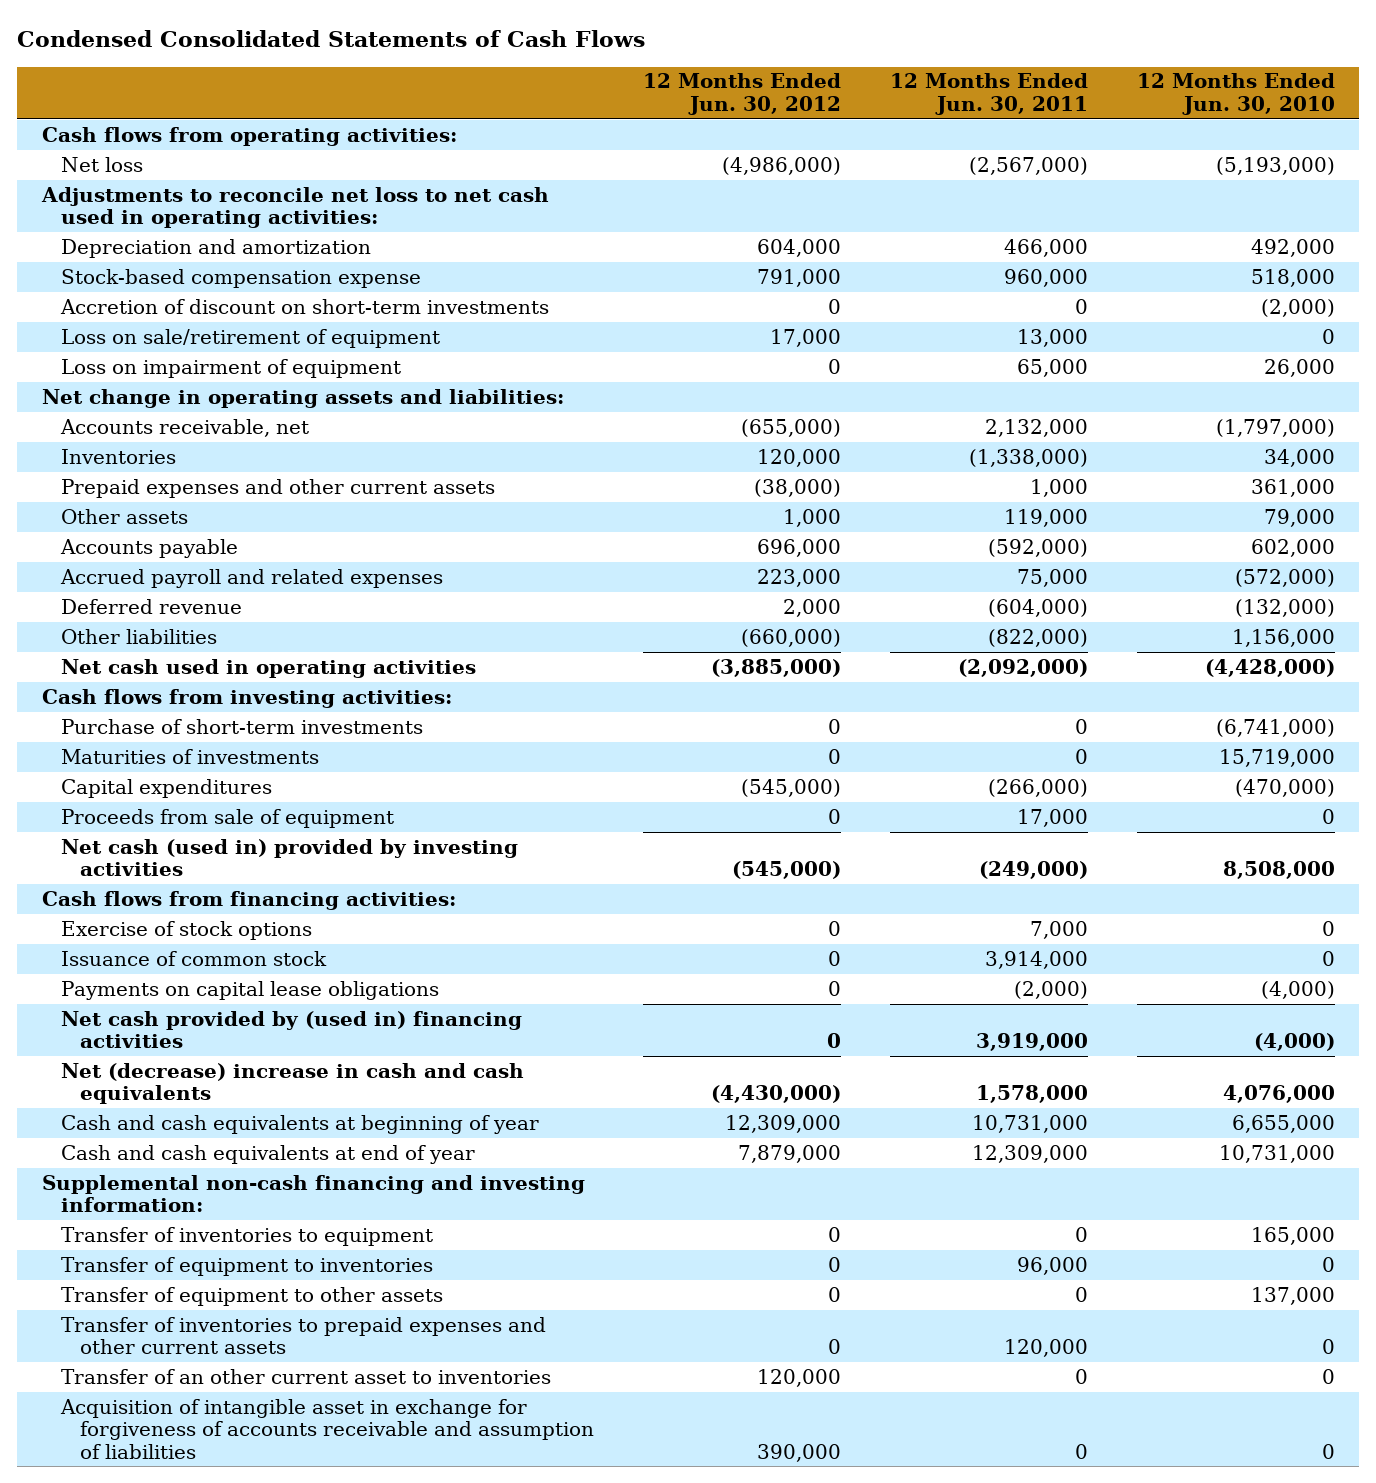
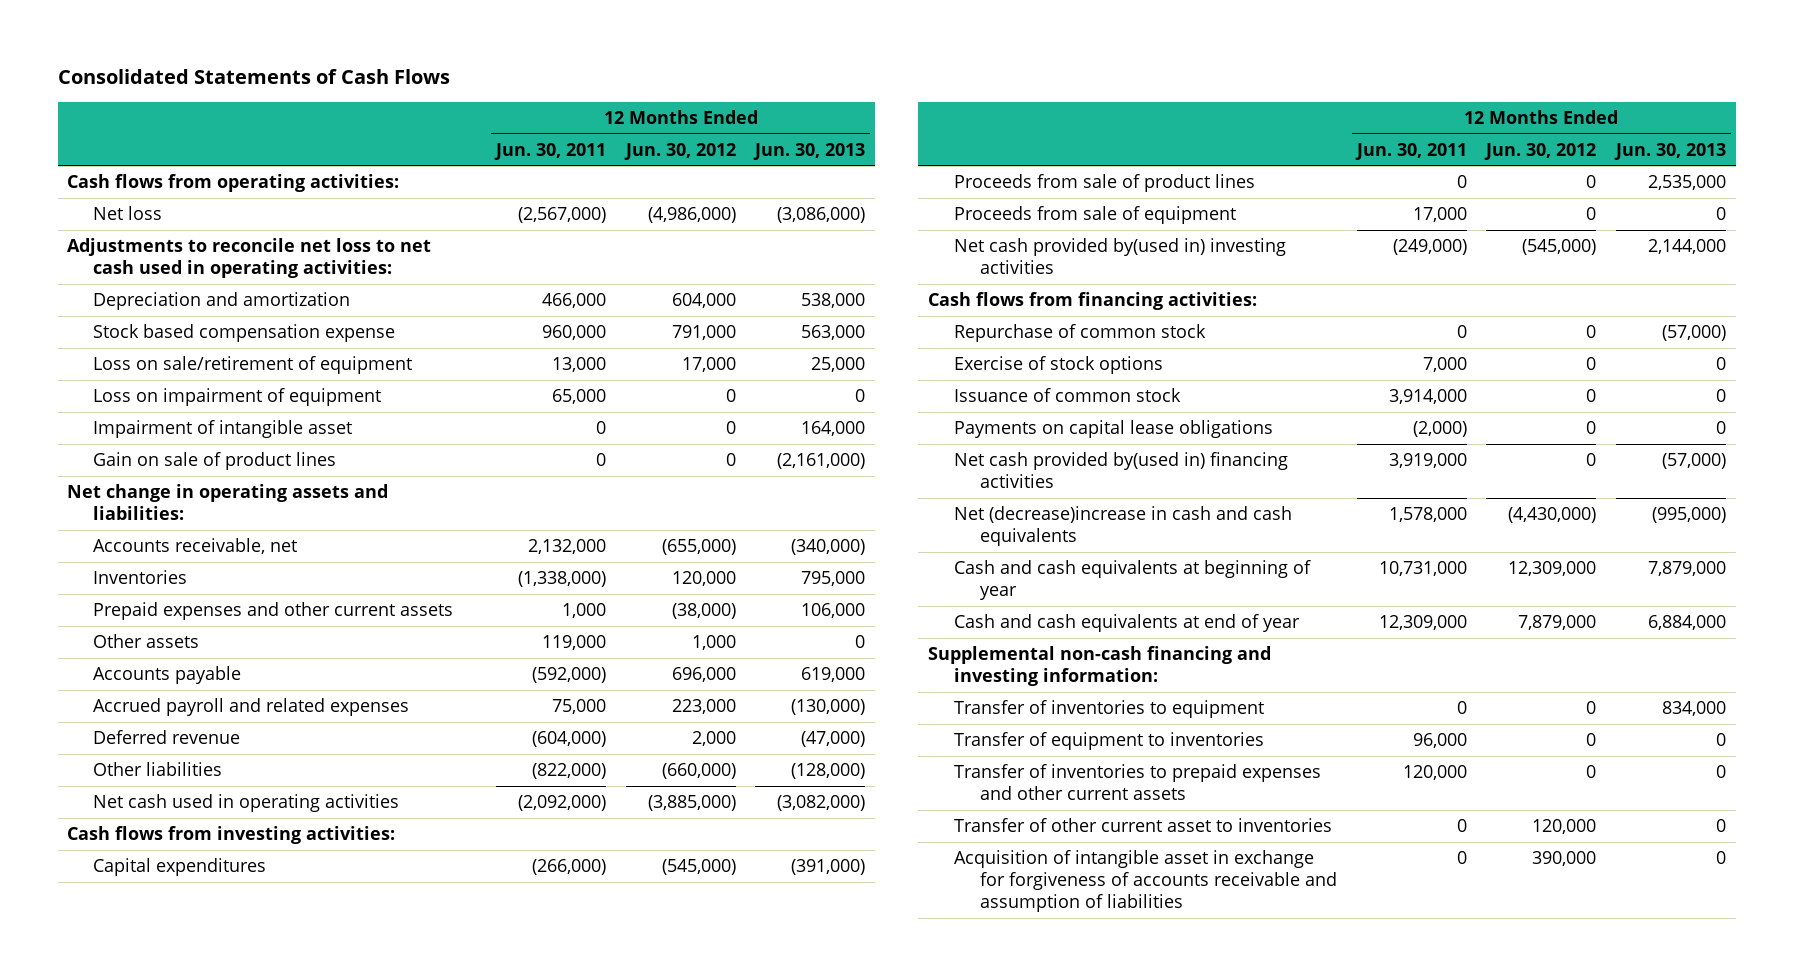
[17,30,646,48] Condensed Consolidated Statements of Cash Flows -> [57,69,450,85] Consolidated Statements of Cash Flows
[1136,73,1335,115] 12 Months Ended Jun. 30, 2010 -> none
none -> [753,142,866,160] Jun. 30, 2013
[59,298,549,314] Accretion of discount on short-term investments -> none
[60,268,421,288] Stock-based compensation expense -> [93,323,396,342] Stock based compensation expense
none -> [93,419,353,438] Impairment of intangible asset
none -> [93,451,337,470] Gain on sale of product lines
[60,718,423,734] Purchase of short-term investments -> none
[60,748,319,764] Maturities of investments -> none
none -> [954,173,1256,192] Proceeds from sale of product lines
[60,838,518,877] Net cash (used in) provided by investing activities -> [954,237,1287,275] Net cash provided by(used in) investing activities
none -> [954,323,1207,342] Repurchase of common stock
[60,1010,522,1049] Net cash provided by (used in) financing activities -> [954,451,1289,489] Net cash provided by(used in) financing activities
[60,1062,524,1105] Net (decrease) increase in cash and cash equivalents -> [954,505,1293,547] Net (decrease)increase in cash and cash equivalents
[60,1286,443,1306] Transfer of equipment to other assets -> none
[60,1368,551,1384] Transfer of an other current asset to inventories -> [954,817,1333,832] Transfer of other current asset to inventories

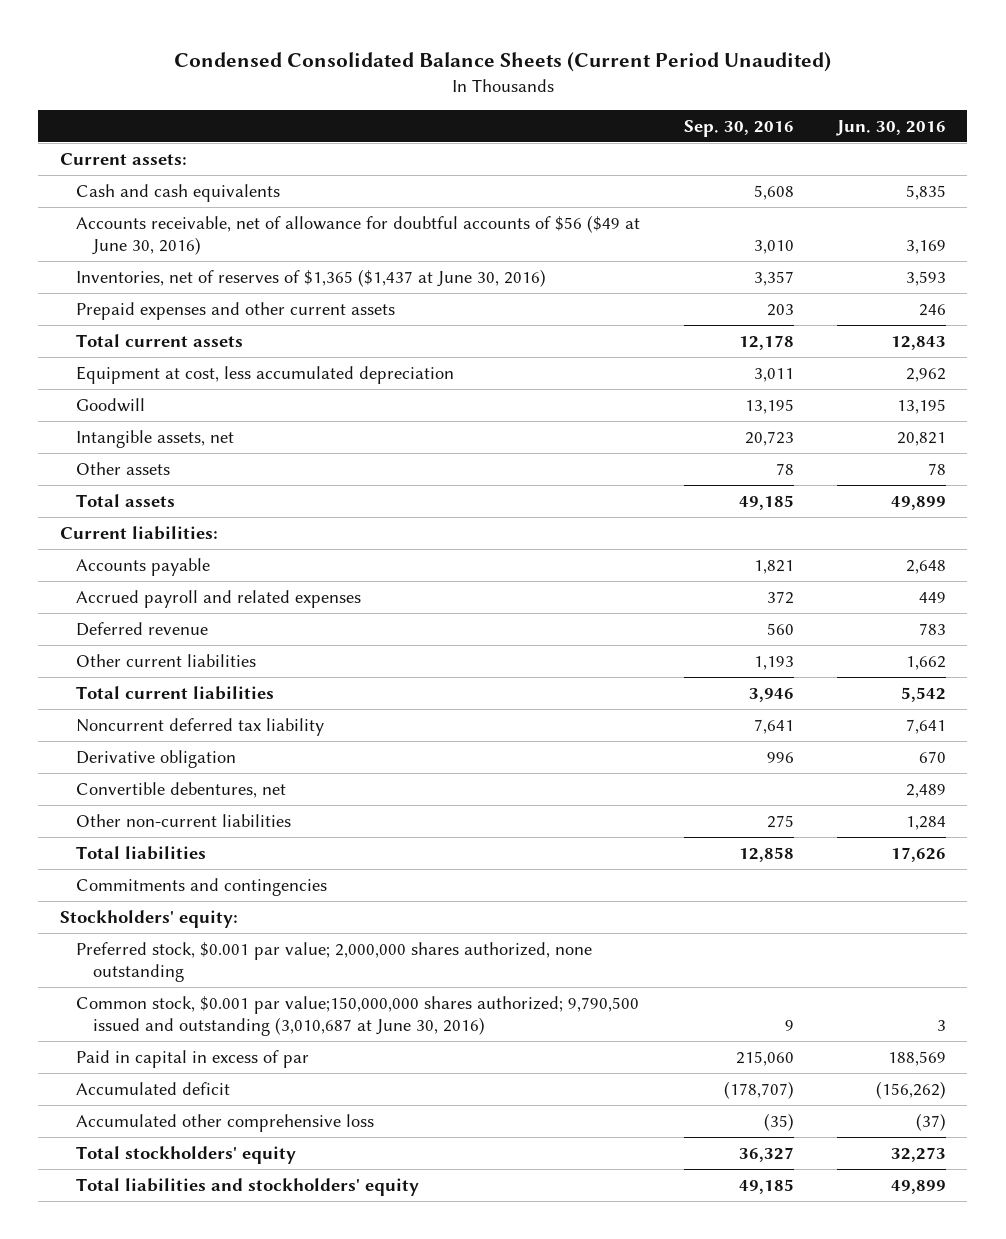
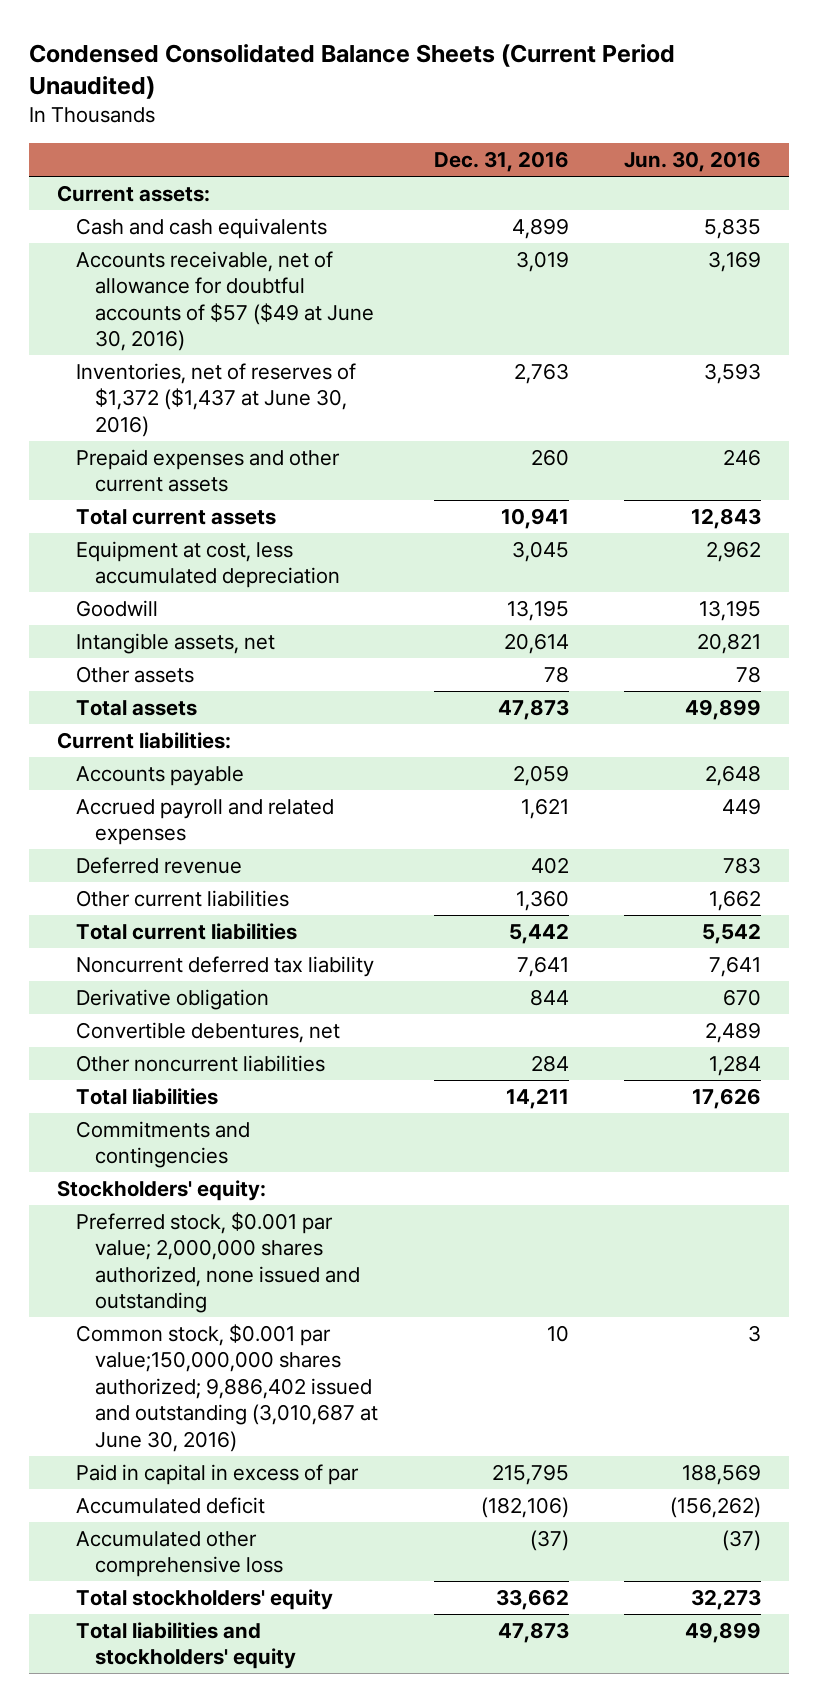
[683,119,794,137] Sep. 30, 2016 -> none
none -> [433,151,569,173] Dec. 31, 2016
[76,214,641,256] Accounts receivable, net of allowance for doubtful accounts of $56 ($49 at June 30, 2016) -> [76,250,375,352] Accounts receivable, net of allowance for doubtful accounts of $57 ($49 at June 30, 2016)
[76,268,547,287] Inventories, net of reserves of $1,365 ($1,437 at June 30, 2016) -> [76,362,357,437] Inventories, net of reserves of $1,372 ($1,437 at June 30, 2016)
[76,813,292,827] Other non-current liabilities -> [76,1054,326,1072] Other noncurrent liabilities
[76,941,593,983] Preferred stock, $0.001 par value; 2,000,000 shares authorized, none outstanding -> [76,1211,361,1314] Preferred stock, $0.001 par value; 2,000,000 shares authorized, none issued and outstanding
[76,995,640,1037] Common stock, $0.001 par value;150,000,000 shares authorized; 9,790,500 issued and outstanding (3,010,687 at June 30, 2016) -> [76,1323,379,1452] Common stock, $0.001 par value;150,000,000 shares authorized; 9,886,402 issued and outstanding (3,010,687 at June 30, 2016)

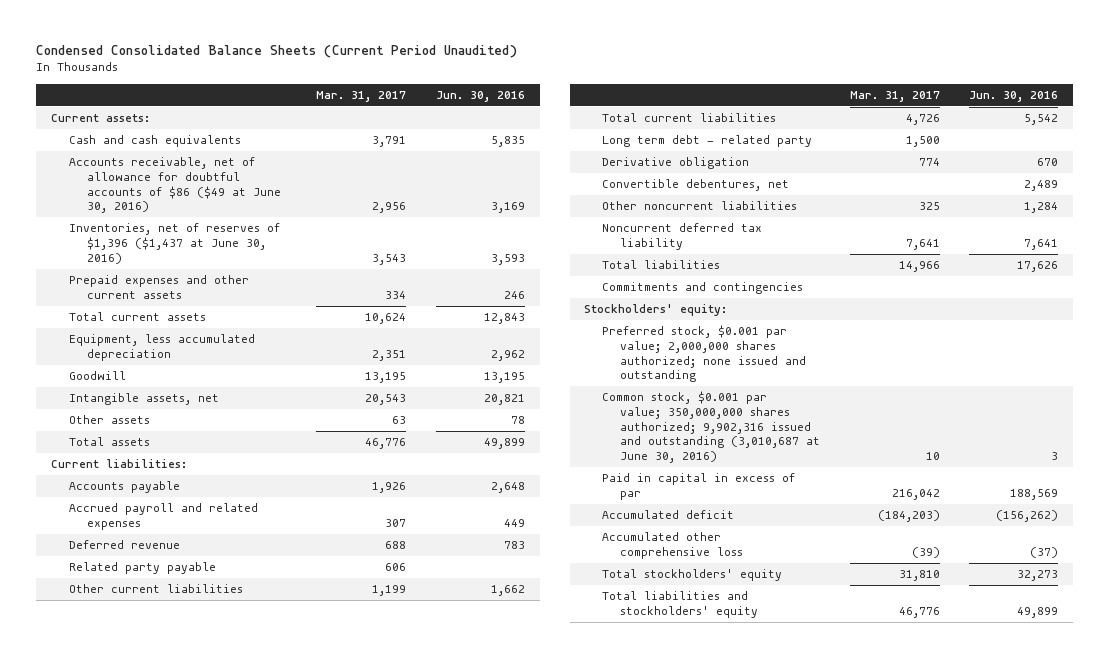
[433,151,569,173] Dec. 31, 2016 -> none
none -> [316,90,407,102] Mar. 31, 2017
[76,250,375,352] Accounts receivable, net of allowance for doubtful accounts of $57 ($49 at June 30, 2016) -> [69,157,281,214] Accounts receivable, net of allowance for doubtful accounts of $86 ($49 at June 30, 2016)
[76,362,357,437] Inventories, net of reserves of $1,372 ($1,437 at June 30, 2016) -> [69,223,281,264] Inventories, net of reserves of $1,396 ($1,437 at June 30, 2016)
[76,540,341,589] Equipment at cost, less accumulated depreciation -> [69,334,256,362] Equipment, less accumulated depreciation
none -> [69,562,217,575] Related party payable
none -> [602,135,813,148] Long term debt - related party
[76,955,375,977] Noncurrent deferred tax liability -> [602,223,763,251] Noncurrent deferred tax liability
[76,1211,361,1314] Preferred stock, $0.001 par value; 2,000,000 shares authorized, none issued and outstanding -> [602,325,806,383] Preferred stock, $0.001 par value; 2,000,000 shares authorized; none issued and outstanding
[76,1323,379,1452] Common stock, $0.001 par value;150,000,000 shares authorized; 9,886,402 issued and outstanding (3,010,687 at June 30, 2016) -> [602,391,820,463] Common stock, $0.001 par value; 350,000,000 shares authorized; 9,902,316 issued and outstanding (3,010,687 at June 30, 2016)

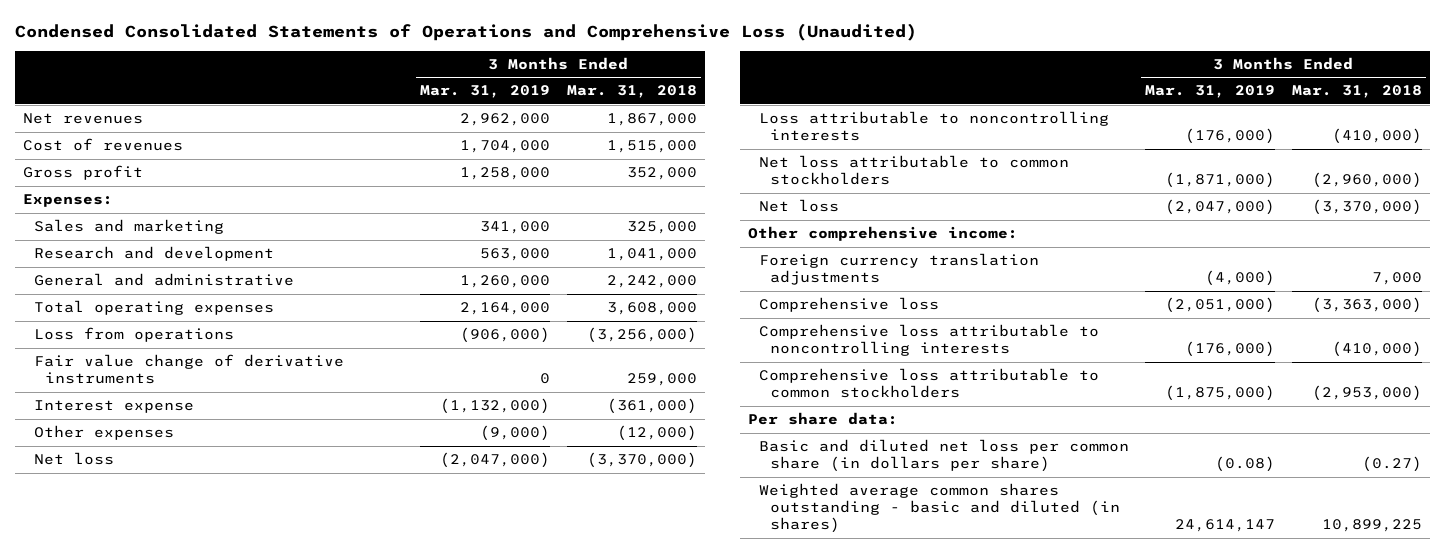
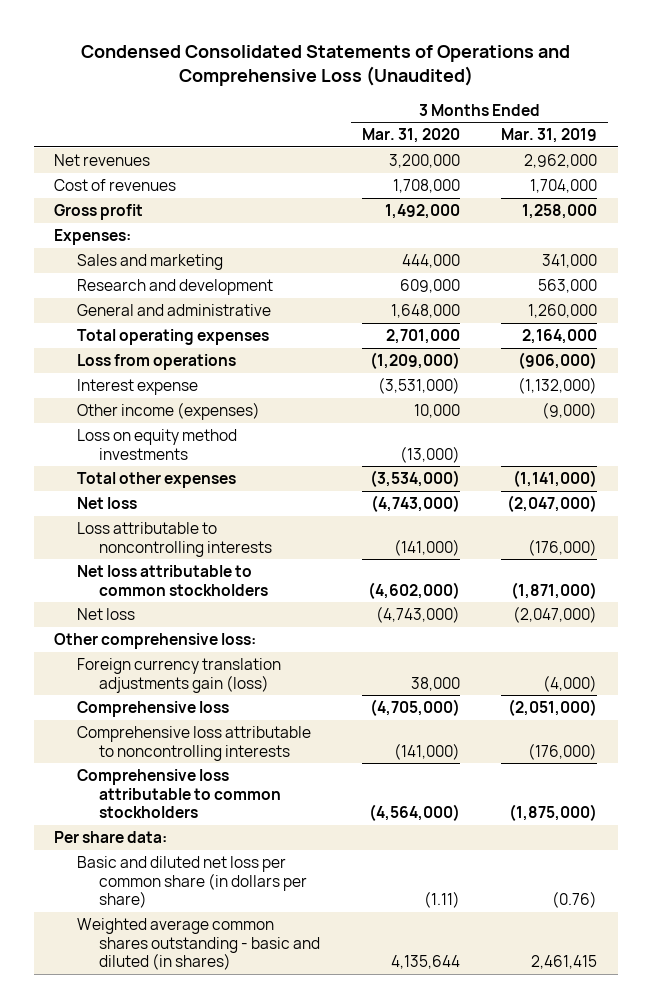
[566,85,697,99] Mar. 31, 2018 -> none
none -> [361,128,460,144] Mar. 31, 2020
[34,354,345,385] Fair value change of derivative instruments -> none
[34,425,175,441] Other expenses -> [76,401,260,420] Other income (expenses)
none -> [76,428,237,460] Loss on equity method investments
none -> [76,471,236,488] Total other expenses
[747,226,1018,242] Other comprehensive income: -> [54,632,257,649] Other comprehensive loss:
[758,253,1039,286] Foreign currency translation adjustments -> [76,657,281,693] Foreign currency translation adjustments gain (loss)
[1215,456,1276,473] (0.08) -> [552,891,598,909] (0.76)
[1175,519,1276,533] 24,614,147 -> [531,955,598,970] 2,461,415

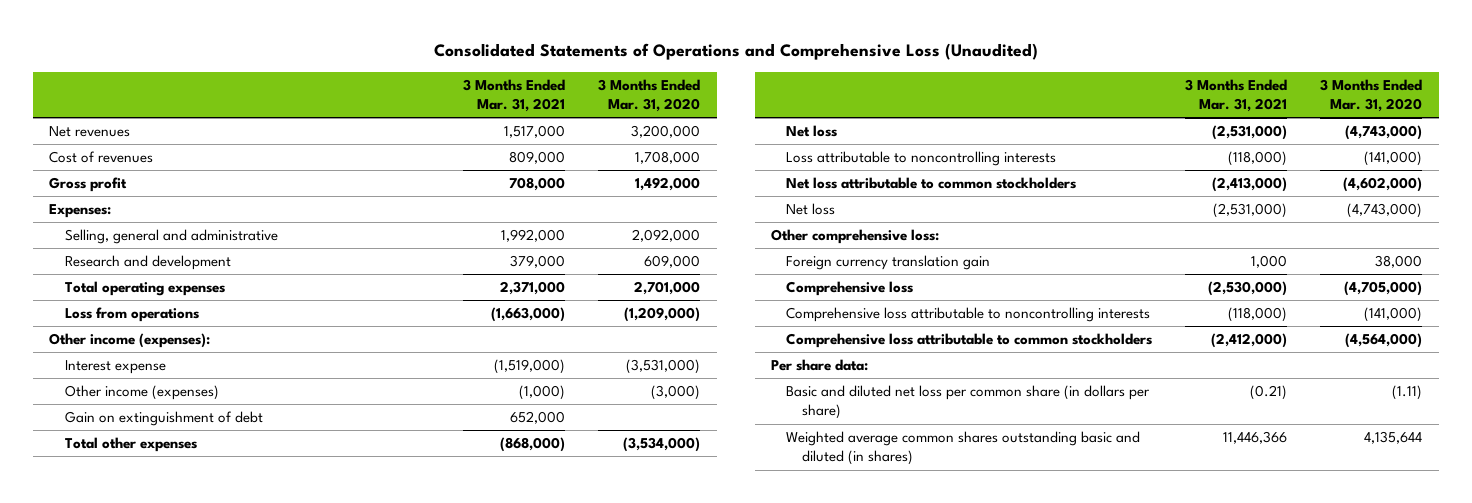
[80,44,570,87] Condensed Consolidated Statements of Operations and Comprehensive Loss (Unaudited) -> [433,43,1038,61] Consolidated Statements of Operations and Comprehensive Loss (Unaudited)
[501,128,598,144] Mar. 31, 2019 -> none
none -> [463,78,566,112] 3 Months Ended Mar. 31, 2021
[76,253,223,270] Sales and marketing -> none
none -> [64,229,278,245] Selling, general and administrative
[76,303,271,316] General and administrative -> none
none -> [49,333,211,349] Other income (expenses):
[76,428,237,460] Loss on equity method investments -> none
[413,403,460,418] 10,000 -> [651,385,701,401] (3,000)
none -> [64,411,263,427] Gain on extinguishment of debt
[76,657,281,693] Foreign currency translation adjustments gain (loss) -> [786,255,991,271] Foreign currency translation gain
[76,917,321,971] Weighted average common shares outstanding - basic and diluted (in shares) -> [786,431,1141,466] Weighted average common shares outstanding basic and diluted (in shares)

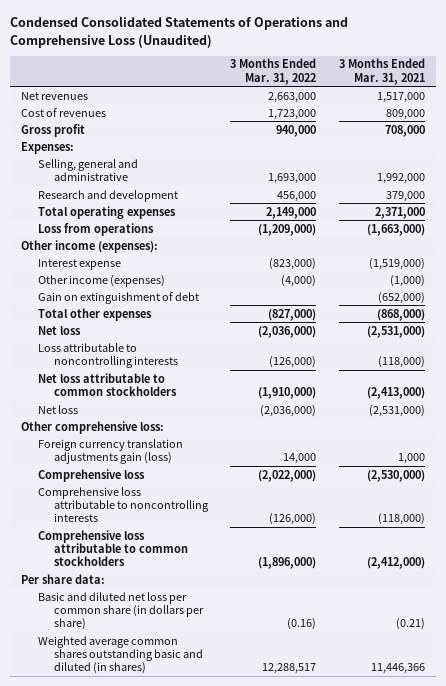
[433,43,1038,61] Consolidated Statements of Operations and Comprehensive Loss (Unaudited) -> [10,16,349,48] Condensed Consolidated Statements of Operations and Comprehensive Loss (Unaudited)
[598,78,701,112] 3 Months Ended Mar. 31, 2020 -> none
none -> [230,58,317,85] 3 Months Ended Mar. 31, 2022
[510,411,566,425] 652,000 -> [377,291,425,304] (652,000)
[786,255,991,271] Foreign currency translation gain -> [37,438,183,465] Foreign currency translation adjustments gain (loss)

